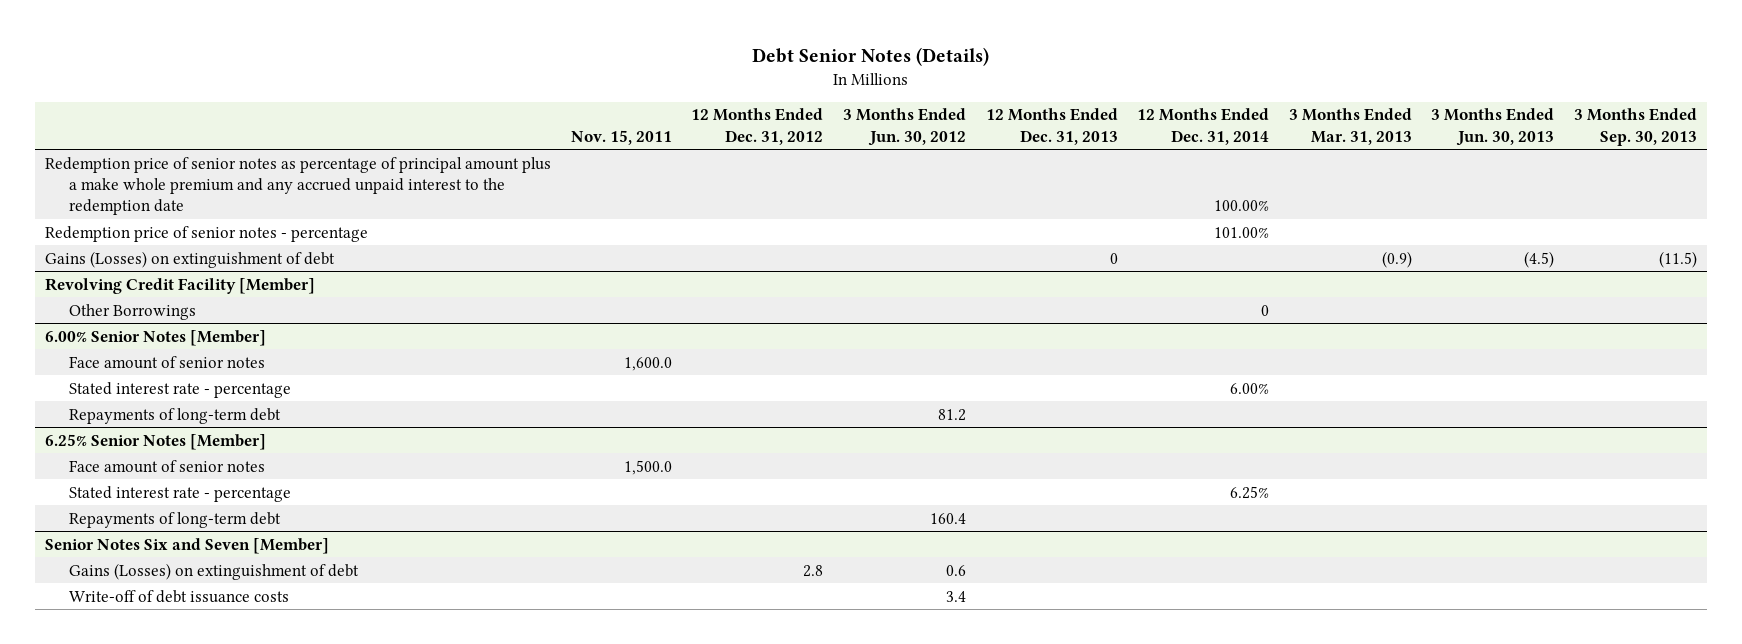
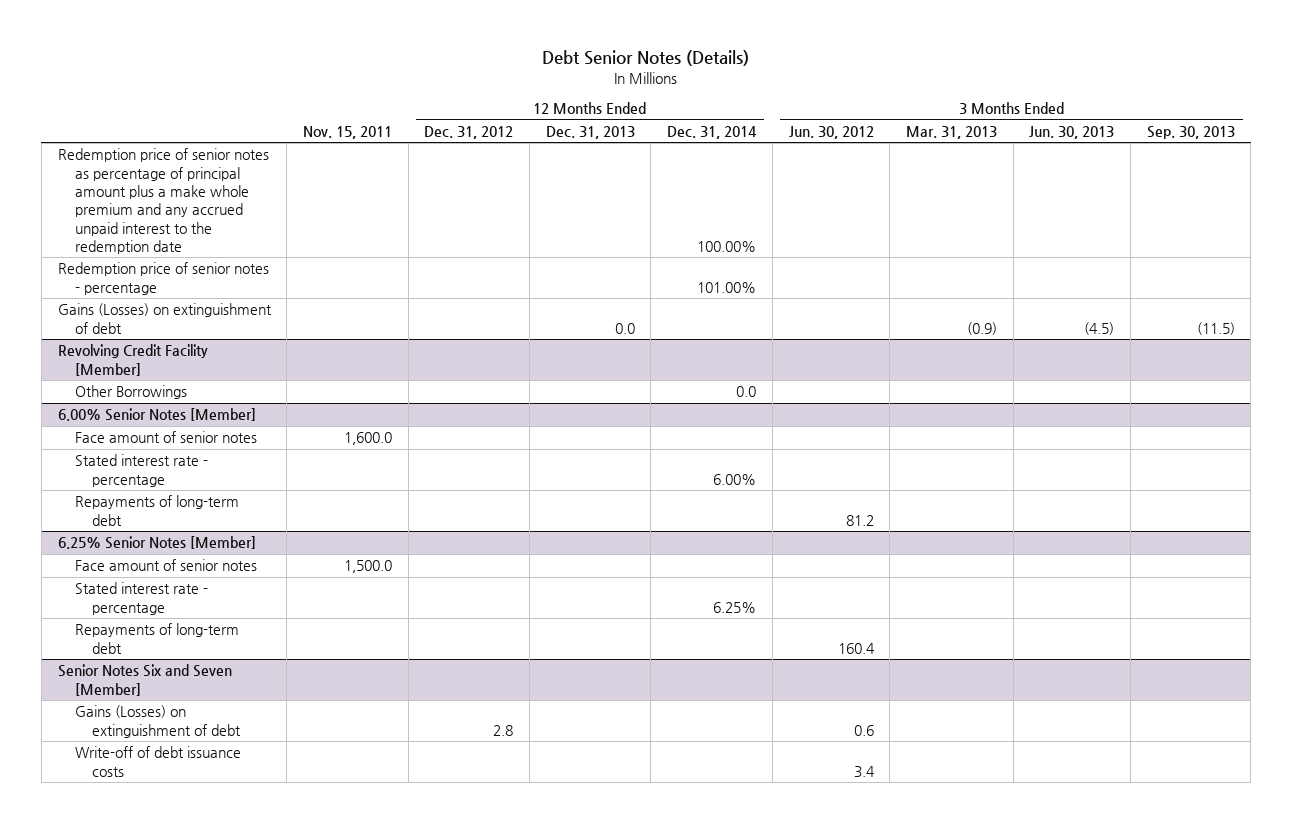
[1109,252,1118,264] 0 -> [614,322,635,334] 0.0
[1261,304,1270,316] 0 -> [736,386,757,398] 0.0

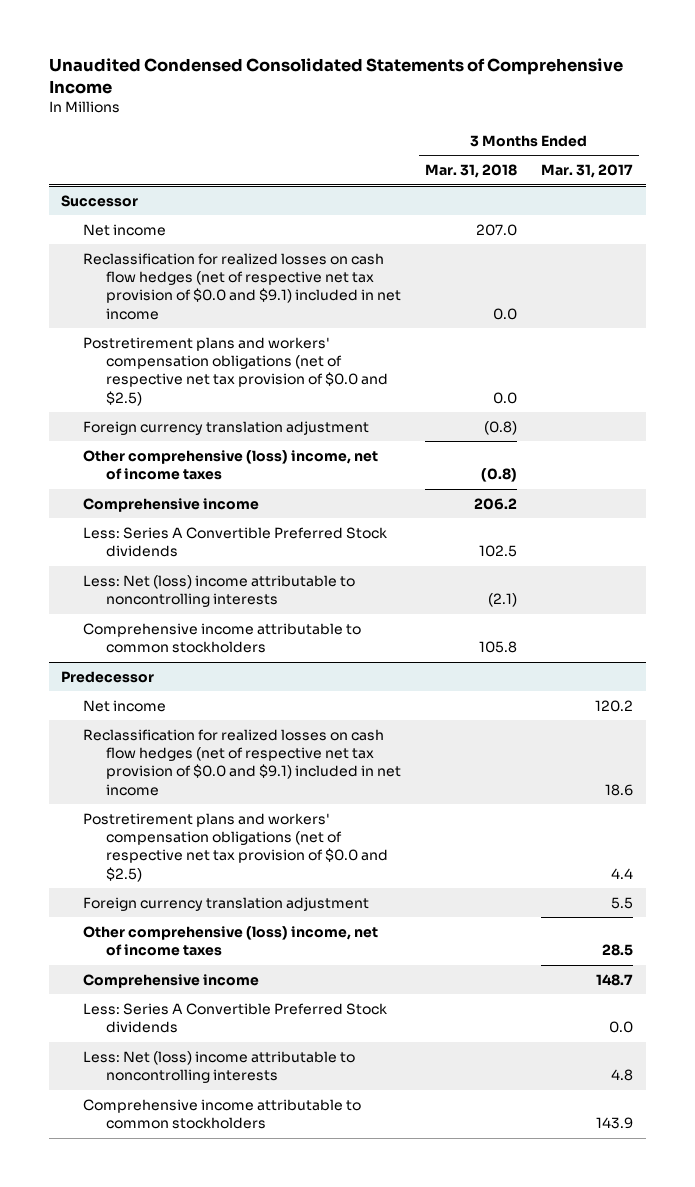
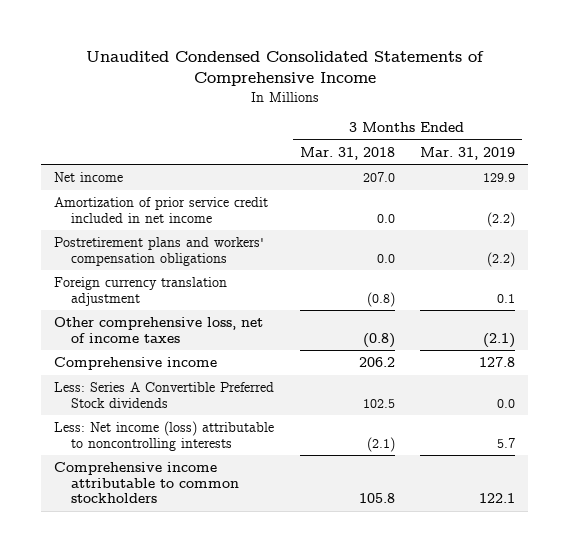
[541,164,634,179] Mar. 31, 2017 -> none
none -> [420,146,516,160] Mar. 31, 2019
[61,194,139,207] Successor -> none
[83,252,401,320] Reclassification for realized losses on cash flow hedges (net of respective net tax provision of $0.0 and $9.1) included in net income -> none
[83,336,388,406] Postretirement plans and workers' compensation obligations (net of respective net tax provision of $0.0 and $2.5) -> [53,196,268,223] Amortization of prior service credit included in net income
none -> [53,236,264,266] Postretirement plans and workers' compensation obligations
[83,449,379,481] Other comprehensive (loss) income, net of income taxes -> [53,316,263,343] Other comprehensive loss, net of income taxes
[83,574,356,608] Less: Net (loss) income attributable to noncontrolling interests -> [53,420,274,451] Less: Net income (loss) attributable to noncontrolling interests
[61,670,155,683] Predecessor -> none
[83,699,167,712] Net income -> none
[83,728,401,796] Reclassification for realized losses on cash flow hedges (net of respective net tax provision of $0.0 and $9.1) included in net income -> none
[83,812,388,882] Postretirement plans and workers' compensation obligations (net of respective net tax provision of $0.0 and $2.5) -> none
[83,896,370,911] Foreign currency translation adjustment -> none
[83,925,379,957] Other comprehensive (loss) income, net of income taxes -> none
[83,973,260,988] Comprehensive income -> none
[83,1002,388,1034] Less: Series A Convertible Preferred Stock dividends -> none
[83,1050,356,1084] Less: Net (loss) income attributable to noncontrolling interests -> none
[83,1098,362,1130] Comprehensive income attributable to common stockholders -> none

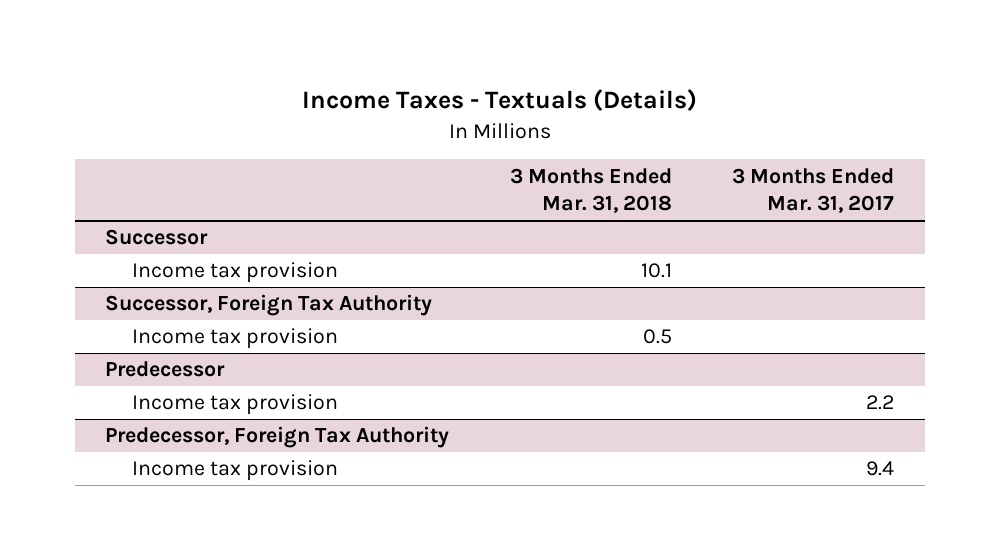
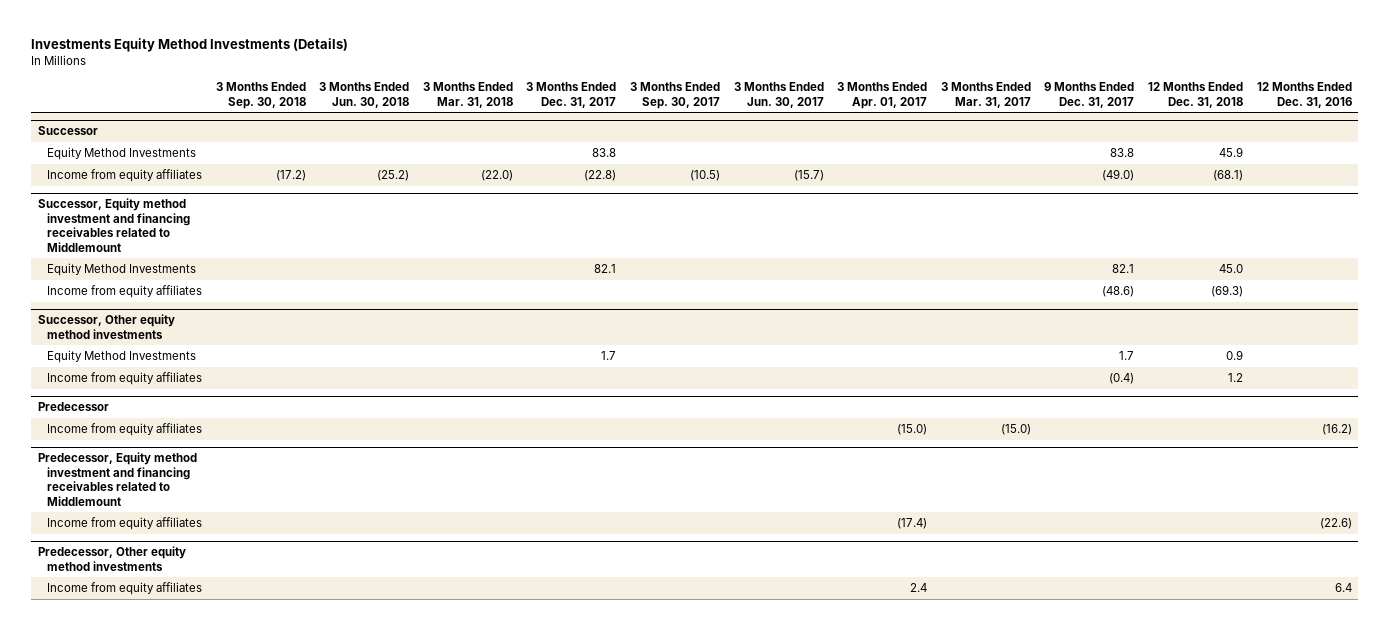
[301,89,697,112] Income Taxes - Textuals (Details) -> [31,38,349,53] Investments Equity Method Investments (Details)
none -> [215,82,306,109] 3 Months Ended Sep. 30, 2018
none -> [319,82,410,108] 3 Months Ended Jun. 30, 2018
none -> [526,82,617,108] 3 Months Ended Dec. 31, 2017
none -> [630,82,721,109] 3 Months Ended Sep. 30, 2017
none -> [733,82,824,108] 3 Months Ended Jun. 30, 2017
none -> [837,82,928,109] 3 Months Ended Apr. 01, 2017
none -> [1044,82,1135,108] 9 Months Ended Dec. 31, 2017
none -> [1148,82,1244,108] 12 Months Ended Dec. 31, 2018
none -> [1256,82,1352,108] 12 Months Ended Dec. 31, 2016
[132,262,339,284] Income tax provision -> none
[105,294,433,317] Successor, Foreign Tax Authority -> none
[132,328,339,350] Income tax provision -> none
none -> [47,147,197,161] Equity Method Investments
none -> [47,169,203,183] Income from equity affiliates
none -> [38,198,191,252] Successor, Equity method investment and financing receivables related to Middlemount
none -> [47,263,197,277] Equity Method Investments
none -> [47,285,203,299] Income from equity affiliates
none -> [38,314,176,339] Successor, Other equity method investments
none -> [47,350,197,364] Equity Method Investments
none -> [47,372,203,386] Income from equity affiliates
[132,394,339,416] Income tax provision -> none
[105,426,450,449] Predecessor, Foreign Tax Authority -> none
[132,460,339,482] Income tax provision -> none
none -> [47,423,203,437] Income from equity affiliates
none -> [38,452,198,506] Predecessor, Equity method investment and financing receivables related to Middlemount
none -> [47,517,203,531] Income from equity affiliates
none -> [38,546,187,571] Predecessor, Other equity method investments
none -> [47,582,203,596] Income from equity affiliates

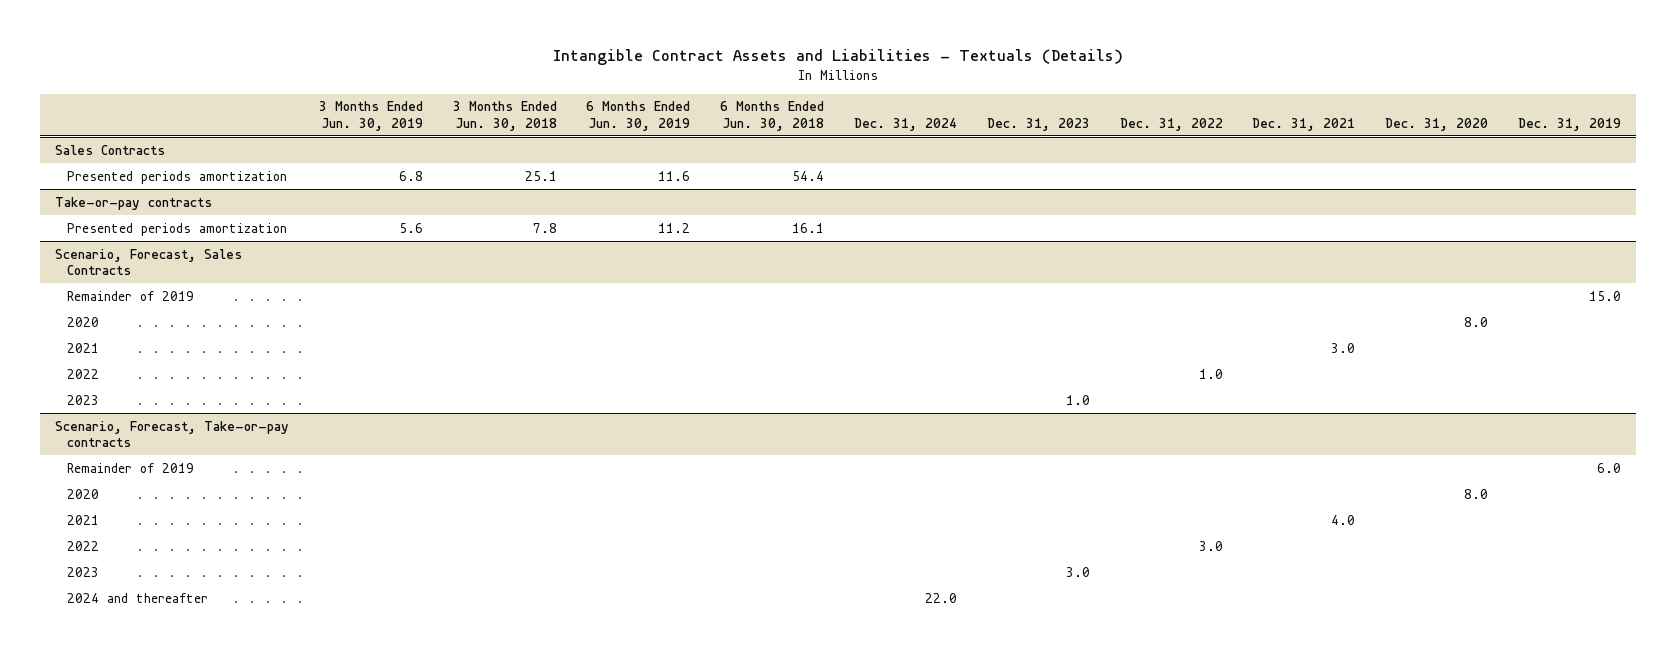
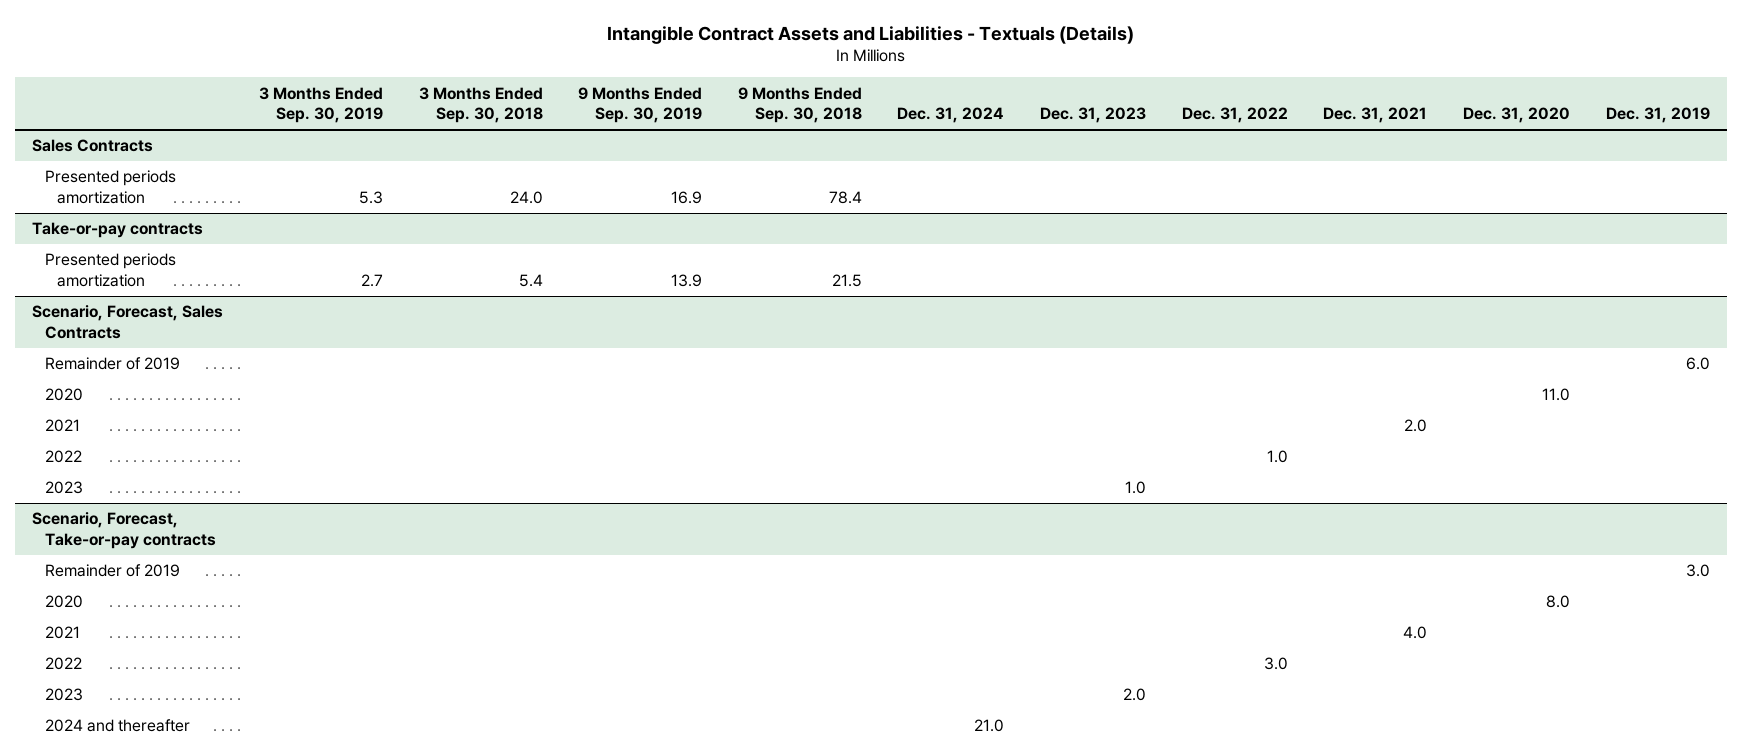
[318,101,423,131] 3 Months Ended Jun. 30, 2019 -> none
[452,101,557,131] 3 Months Ended Jun. 30, 2018 -> none
[586,101,691,131] 6 Months Ended Jun. 30, 2019 -> none
[720,101,825,131] 6 Months Ended Jun. 30, 2018 -> none
none -> [258,86,383,124] 3 Months Ended Sep. 30, 2019
none -> [418,86,543,124] 3 Months Ended Sep. 30, 2018
none -> [578,86,703,124] 9 Months Ended Sep. 30, 2019
none -> [737,86,862,124] 9 Months Ended Sep. 30, 2018
[1589,290,1622,301] 15.0 -> [1685,357,1710,371] 6.0
[1464,316,1489,327] 8.0 -> [1541,388,1570,402] 11.0
[1331,342,1356,353] 3.0 -> [1404,419,1428,433] 2.0
[1597,462,1622,473] 6.0 -> [1685,564,1710,578] 3.0
[1065,566,1090,577] 3.0 -> [1123,688,1147,702] 2.0
[925,592,958,603] 22.0 -> [974,719,1005,733] 21.0

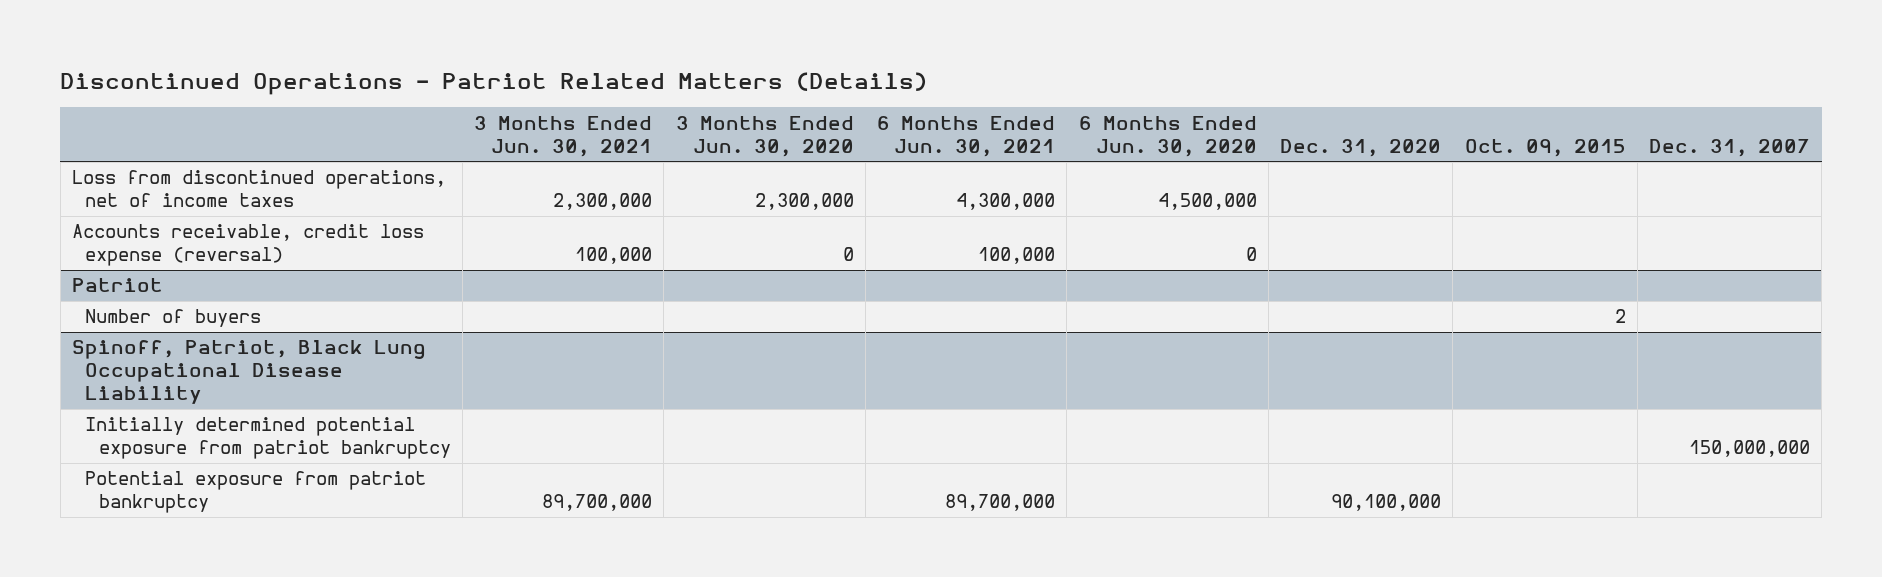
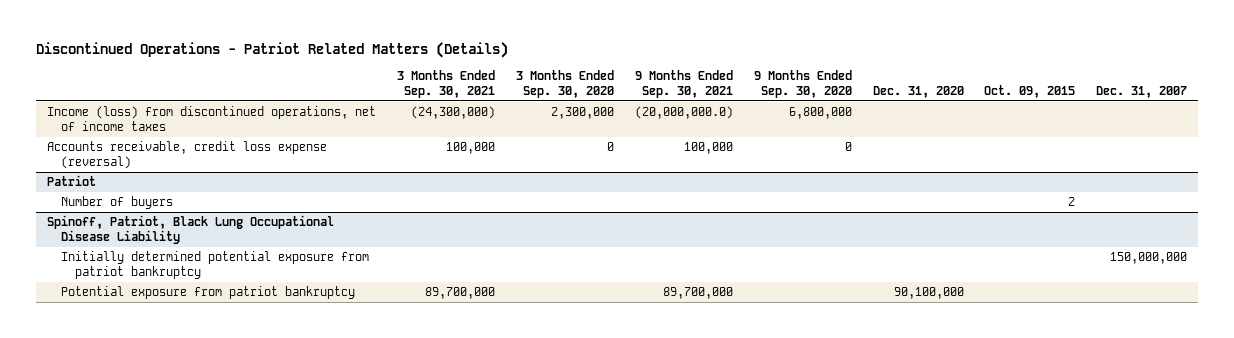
[474,115,653,157] 3 Months Ended Jun. 30, 2021 -> none
[675,115,854,157] 3 Months Ended Jun. 30, 2020 -> none
[877,115,1056,157] 6 Months Ended Jun. 30, 2021 -> none
[1078,115,1257,157] 6 Months Ended Jun. 30, 2020 -> none
none -> [396,70,495,98] 3 Months Ended Sep. 30, 2021
none -> [515,70,614,98] 3 Months Ended Sep. 30, 2020
none -> [634,70,733,98] 9 Months Ended Sep. 30, 2021
none -> [753,70,852,98] 9 Months Ended Sep. 30, 2020
[71,170,446,208] Loss from discontinued operations, net of income taxes -> [46,106,376,131] Income (loss) from discontinued operations, net of income taxes

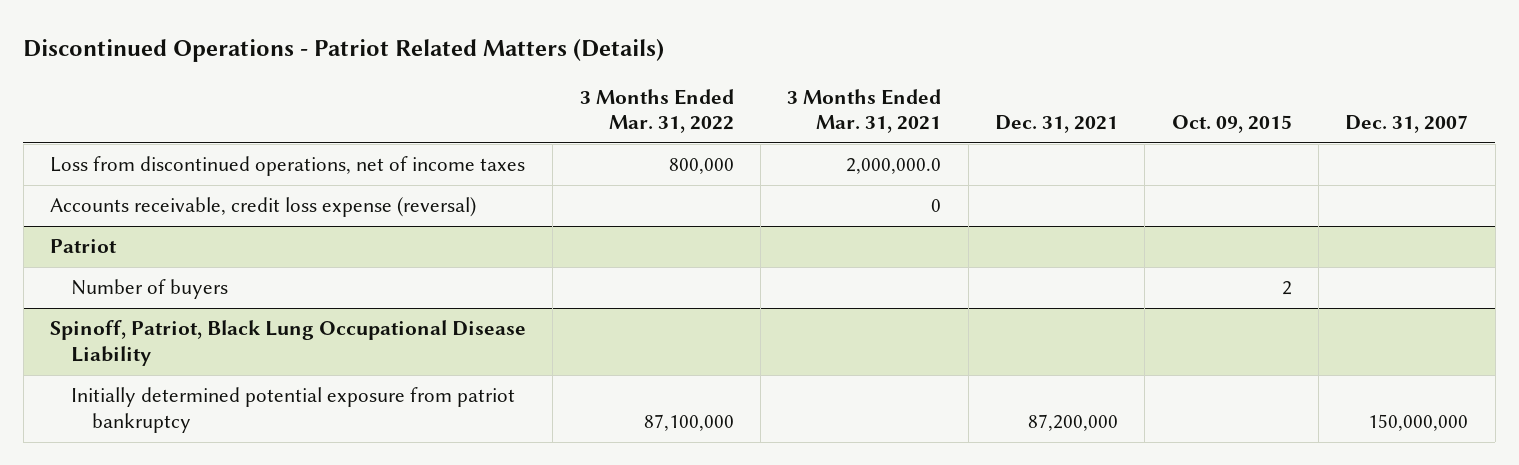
[396,70,495,98] 3 Months Ended Sep. 30, 2021 -> none
[515,70,614,98] 3 Months Ended Sep. 30, 2020 -> none
[634,70,733,98] 9 Months Ended Sep. 30, 2021 -> none
[753,70,852,98] 9 Months Ended Sep. 30, 2020 -> none
[872,85,964,98] Dec. 31, 2020 -> none
none -> [579,88,734,133] 3 Months Ended Mar. 31, 2022
none -> [787,88,942,133] 3 Months Ended Mar. 31, 2021
none -> [995,114,1119,133] Dec. 31, 2021
[46,106,376,131] Income (loss) from discontinued operations, net of income taxes -> [50,156,526,177] Loss from discontinued operations, net of income taxes
[60,286,355,300] Potential exposure from patriot bankruptcy -> none

